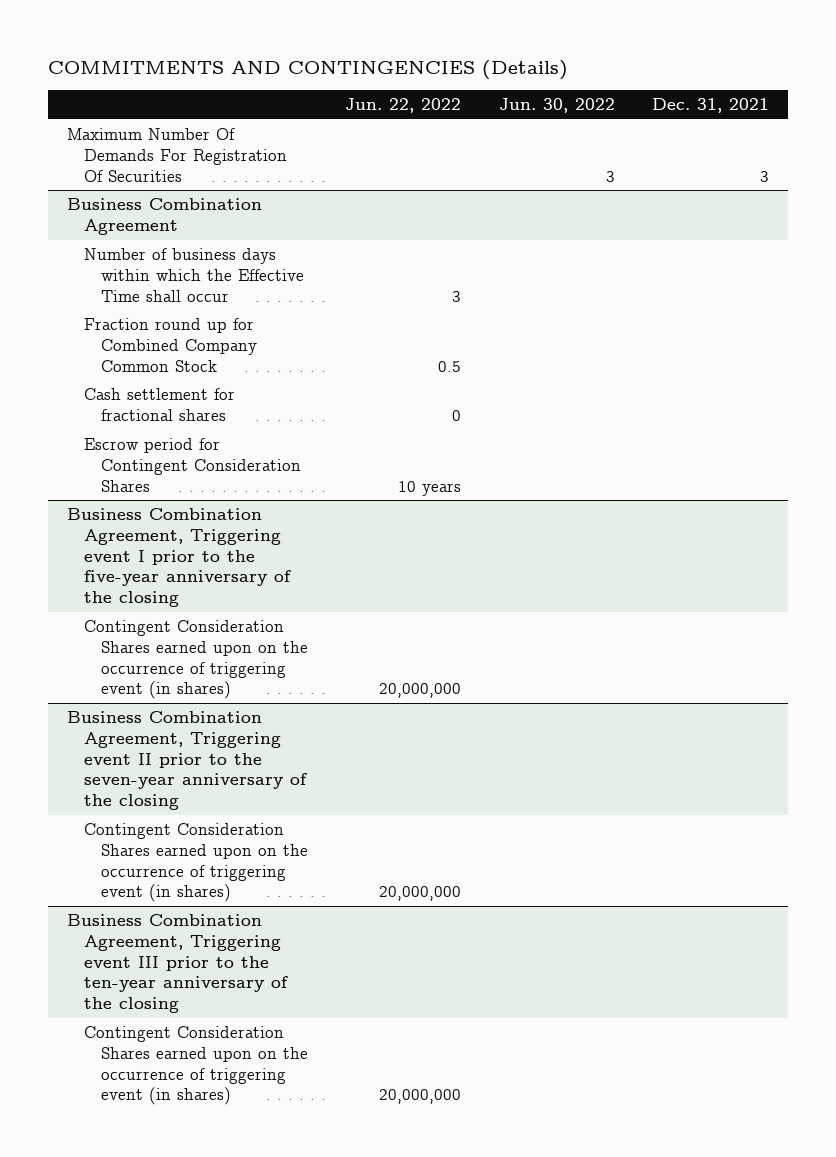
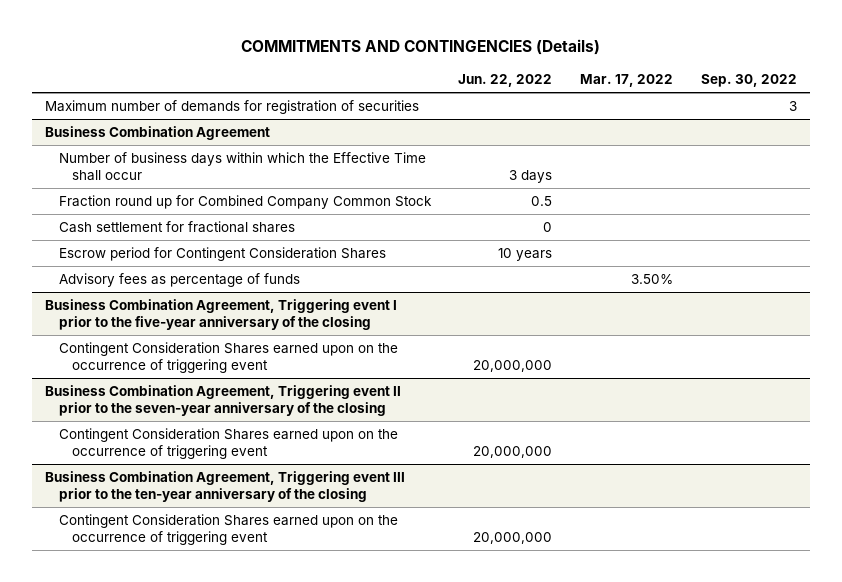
[498,98,615,114] Jun. 30, 2022 -> none
[652,98,770,114] Dec. 31, 2021 -> none
none -> [579,73,673,87] Mar. 17, 2022
none -> [700,73,797,87] Sep. 30, 2022
[66,128,287,182] Maximum Number Of Demands For Registration Of Securities -> [45,99,420,114] Maximum number of demands for registration of securities
[452,290,462,302] 3 -> [509,169,553,183] 3 days
none -> [58,272,300,287] Advisory fees as percentage of funds
[83,620,308,700] Contingent Consideration Shares earned upon on the occurrence of triggering event (in shares) -> [58,341,398,373] Contingent Consideration Shares earned upon on the occurrence of triggering event
[83,823,308,903] Contingent Consideration Shares earned upon on the occurrence of triggering event (in shares) -> [58,427,398,459] Contingent Consideration Shares earned upon on the occurrence of triggering event
[83,1026,308,1106] Contingent Consideration Shares earned upon on the occurrence of triggering event (in shares) -> [58,513,398,545] Contingent Consideration Shares earned upon on the occurrence of triggering event

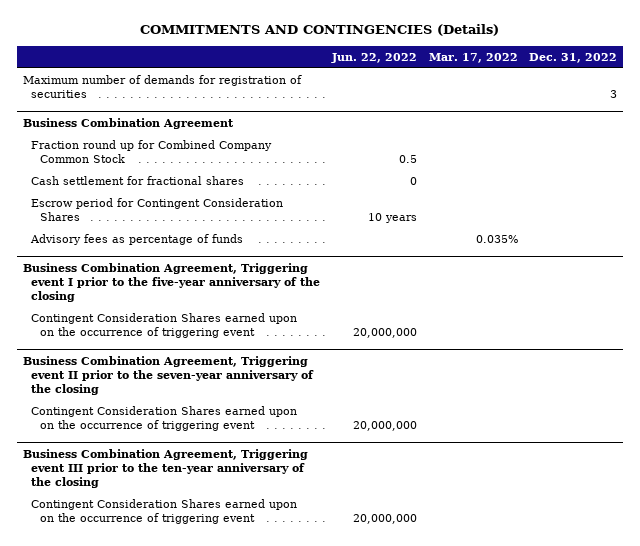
[700,73,797,87] Sep. 30, 2022 -> none
none -> [529,52,618,63] Dec. 31, 2022
[58,151,426,181] Number of business days within which the Effective Time shall occur -> none
[630,273,673,284] 3.50% -> [475,235,518,244] 0.035%

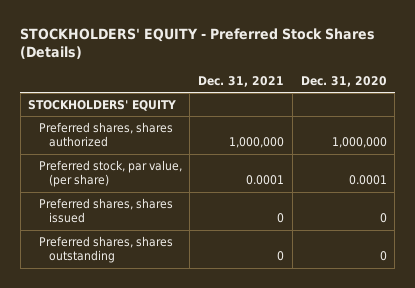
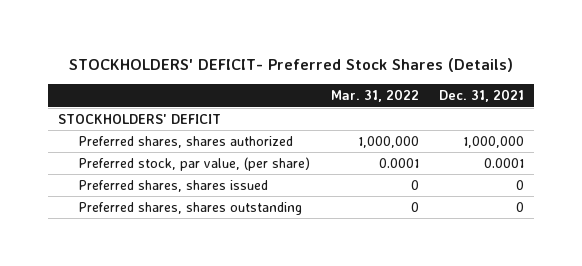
[20,27,376,60] STOCKHOLDERS' EQUITY - Preferred Stock Shares (Details) -> [69,58,514,73] STOCKHOLDERS' DEFICIT- Preferred Stock Shares (Details)
[300,75,387,87] Dec. 31, 2020 -> none
none -> [330,89,419,103] Mar. 31, 2022
[28,99,177,111] STOCKHOLDERS' EQUITY -> [58,113,222,124] STOCKHOLDERS' DEFICIT

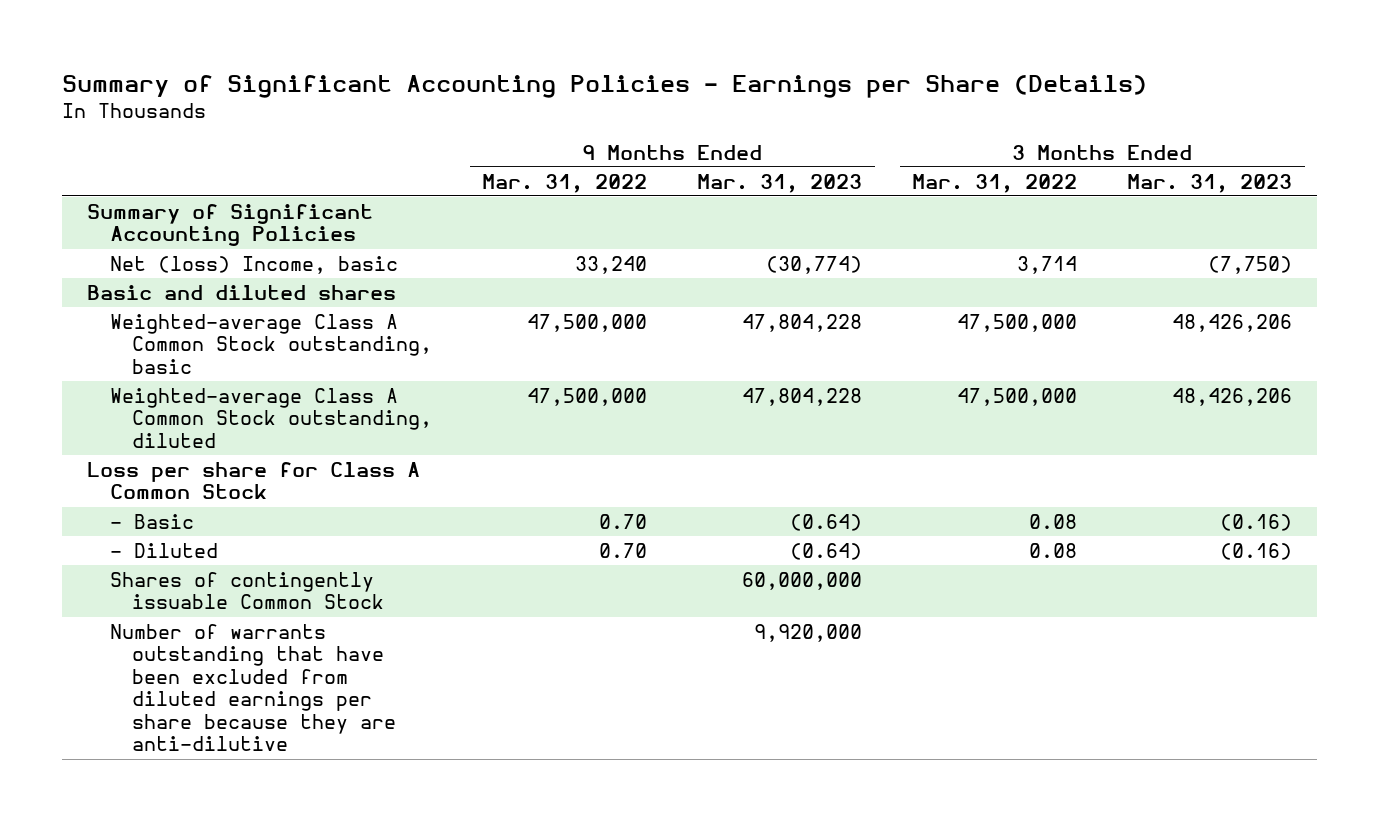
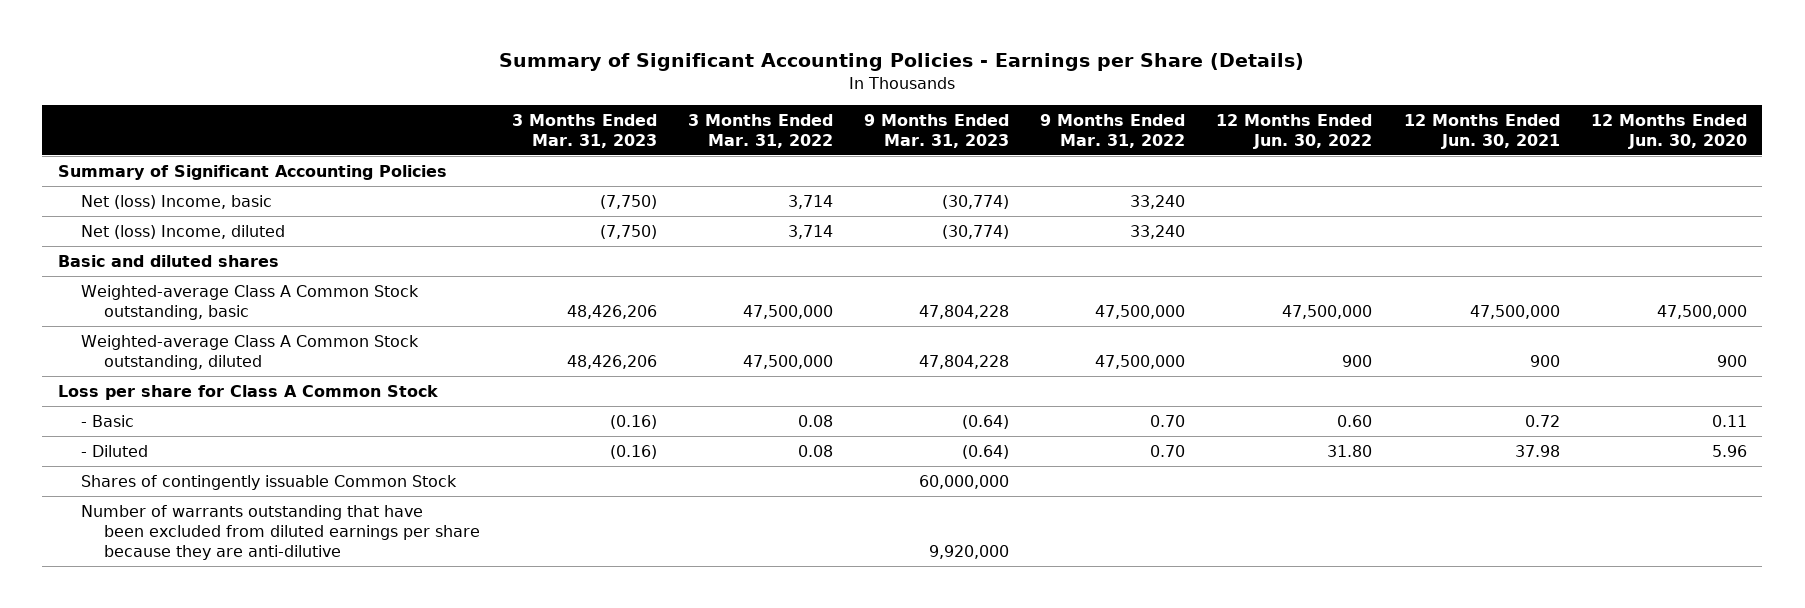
none -> [1216,113,1373,149] 12 Months Ended Jun. 30, 2022
none -> [1403,113,1560,149] 12 Months Ended Jun. 30, 2021
none -> [1590,113,1747,149] 12 Months Ended Jun. 30, 2020
none -> [81,224,286,239] Net (loss) Income, diluted

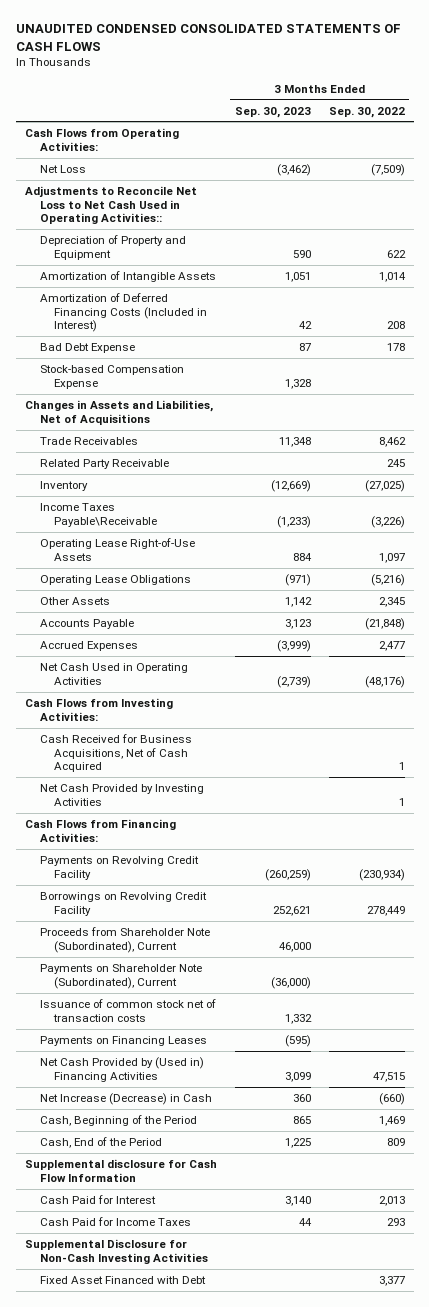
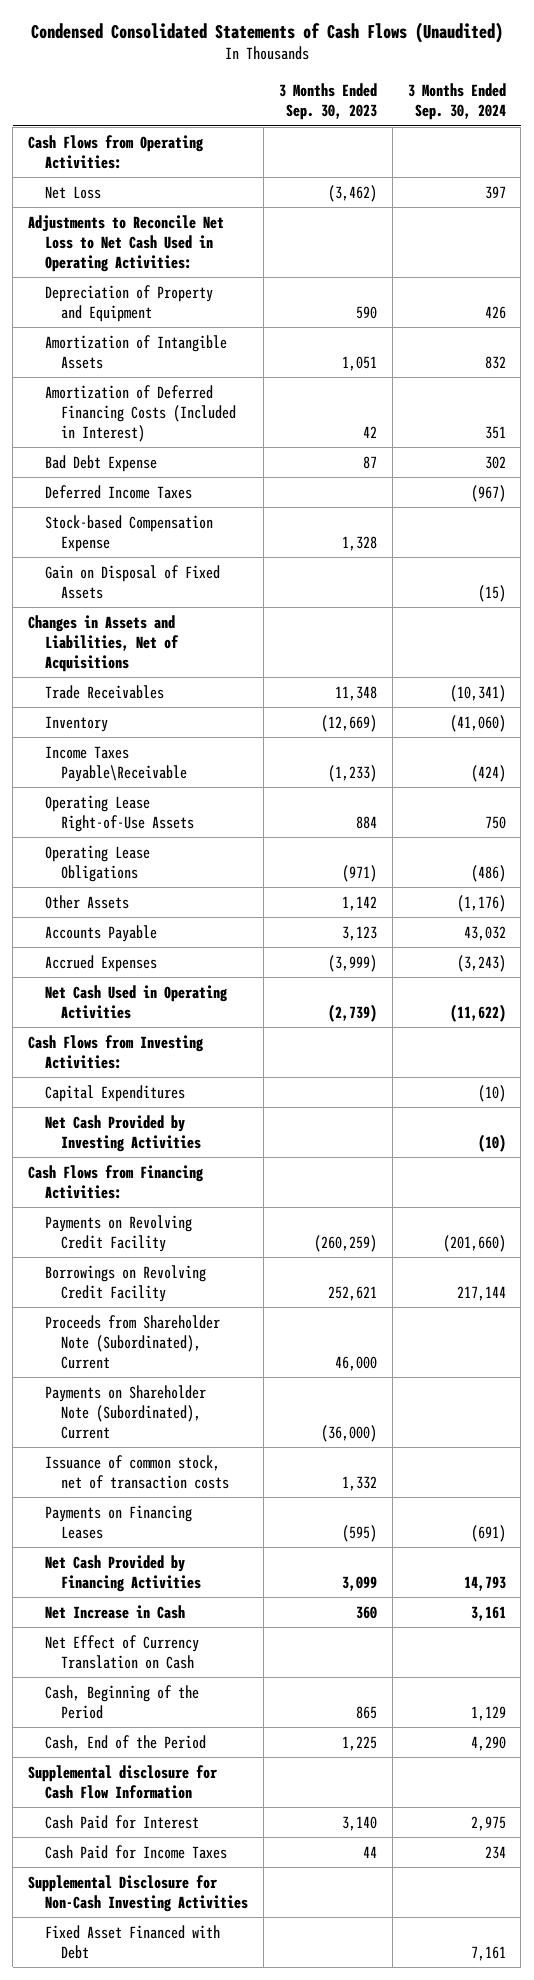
[15,24,401,52] UNAUDITED CONDENSED CONSOLIDATED STATEMENTS OF CASH FLOWS -> [30,21,503,43] Condensed Consolidated Statements of Cash Flows (Unaudited)
[328,106,405,118] Sep. 30, 2022 -> none
none -> [407,83,506,121] 3 Months Ended Sep. 30, 2024
[24,185,197,225] Adjustments to Reconcile Net Loss to Net Cash Used in Operating Activities:: -> [28,214,225,272] Adjustments to Reconcile Net Loss to Net Cash Used in Operating Activities:
none -> [44,484,192,499] Deferred Income Taxes
none -> [44,564,220,599] Gain on Disposal of Fixed Assets
[39,458,169,469] Related Party Receivable -> none
[39,733,192,773] Cash Received for Business Acquisitions, Net of Cash Acquired -> none
none -> [44,1084,185,1102] Capital Expenditures
[39,998,216,1022] Issuance of common stock net of transaction costs -> [44,1454,230,1489] Issuance of common stock, net of transaction costs
[39,1056,204,1082] Net Cash Provided by (Used in) Financing Activities -> [44,1554,202,1592] Net Cash Provided by Financing Activities
[39,1092,212,1105] Net Increase (Decrease) in Cash -> [44,1604,185,1619] Net Increase in Cash
none -> [44,1634,199,1669] Net Effect of Currency Translation on Cash

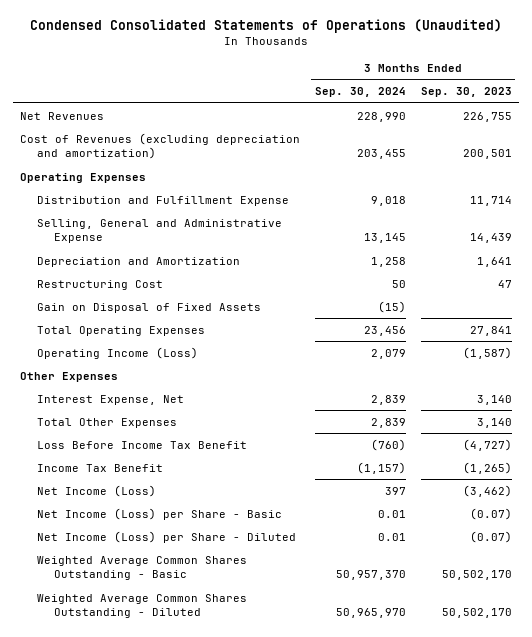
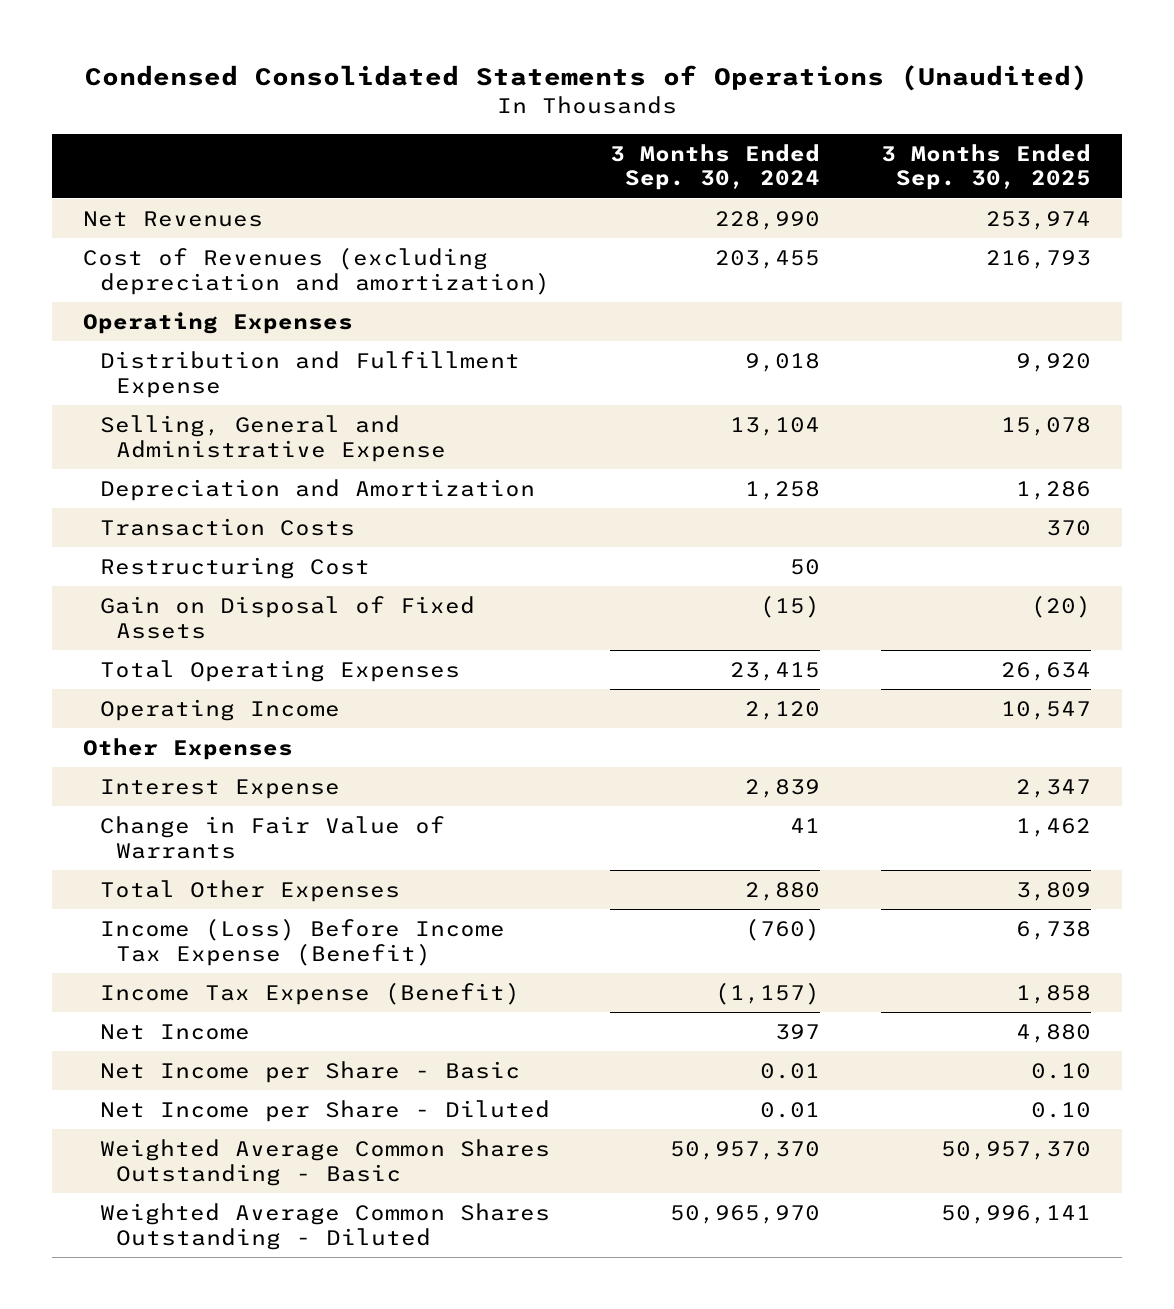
[420,87,512,98] Sep. 30, 2023 -> none
none -> [881,143,1092,191] 3 Months Ended Sep. 30, 2025
[363,233,406,244] 13,145 -> [730,417,821,437] 13,104
none -> [99,518,355,537] Transaction Costs
[363,325,406,336] 23,456 -> [730,662,821,682] 23,415
[37,346,199,359] Operating Income (Loss) -> [99,699,340,722] Operating Income
[370,348,406,359] 2,079 -> [745,701,821,721] 2,120
[37,394,185,405] Interest Expense, Net -> [99,779,340,800] Interest Expense
none -> [99,816,445,859] Change in Fair Value of Warrants
[370,417,406,428] 2,839 -> [745,882,821,902] 2,880
[37,440,248,449] Loss Before Income Tax Benefit -> [99,918,505,966] Income (Loss) Before Income Tax Expense (Benefit)
[37,463,164,472] Income Tax Benefit -> [99,982,520,1006] Income Tax Expense (Benefit)
[37,484,157,497] Net Income (Loss) -> [99,1024,250,1041] Net Income
[37,507,283,520] Net Income (Loss) per Share - Basic -> [99,1061,520,1084] Net Income per Share - Basic
[37,530,297,543] Net Income (Loss) per Share - Diluted -> [99,1100,550,1123] Net Income per Share - Diluted

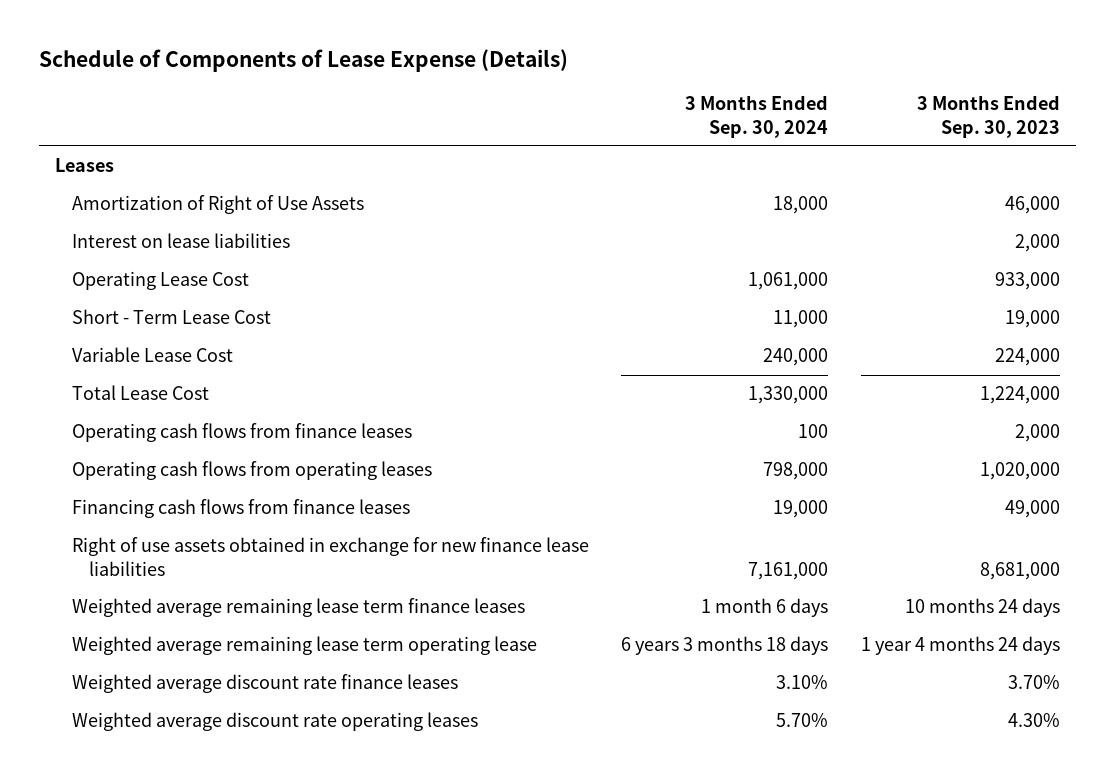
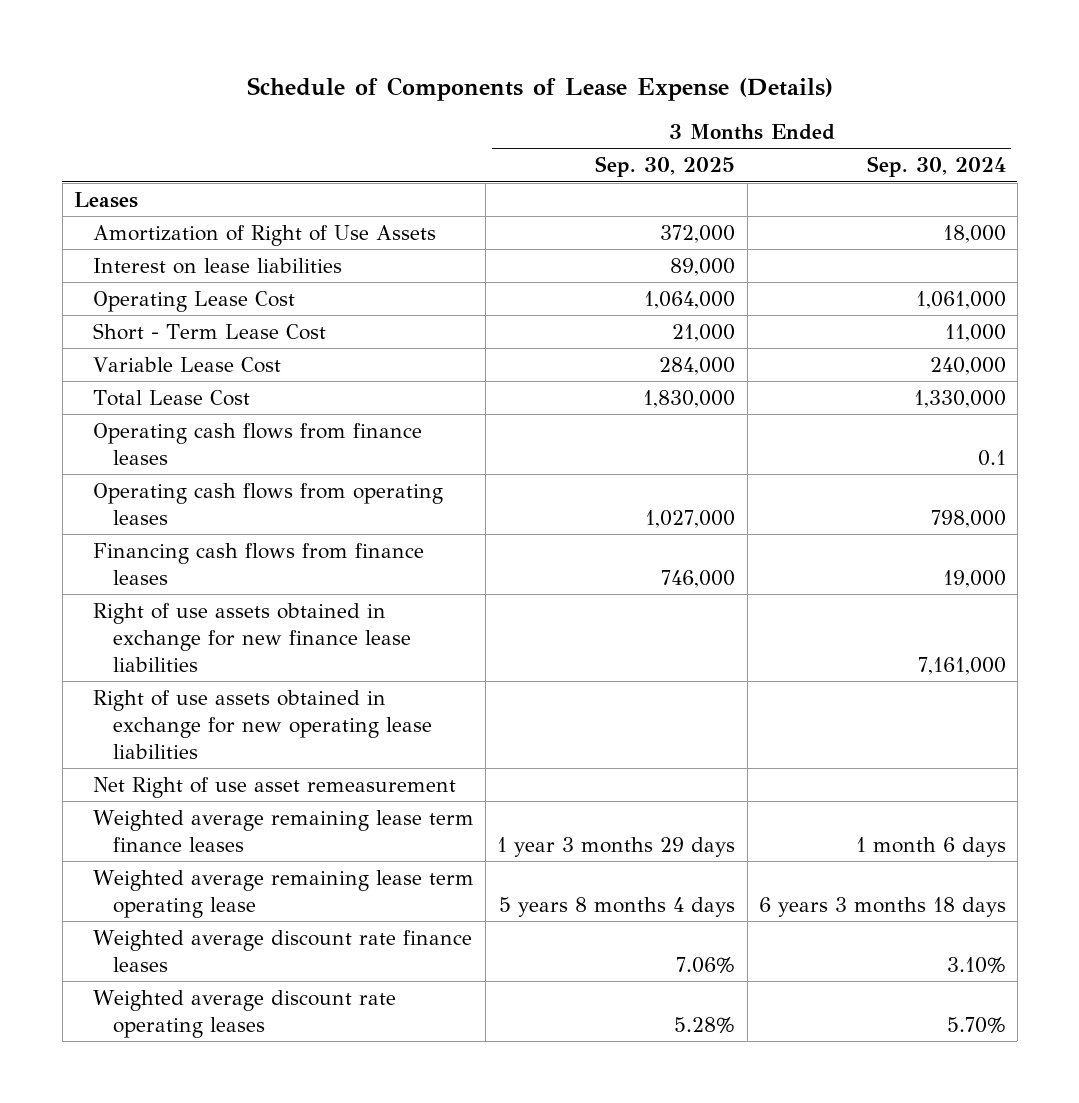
[916,95,1060,138] 3 Months Ended Sep. 30, 2023 -> none
none -> [595,156,736,178] Sep. 30, 2025
[798,424,829,439] 100 -> [977,449,1006,466] 0.1
none -> [93,689,432,759] Right of use assets obtained in exchange for new operating lease liabilities
none -> [93,776,457,798] Net Right of use asset remeasurement

